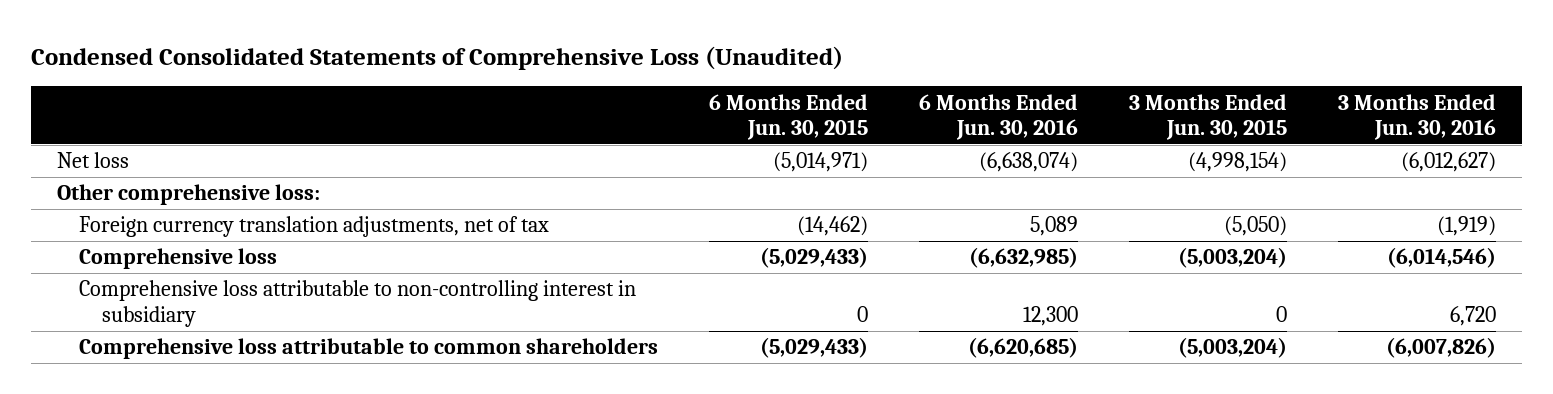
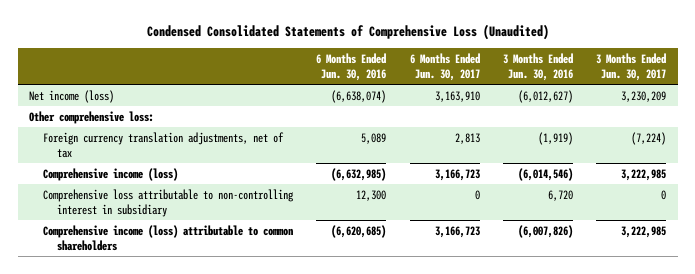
[709,93,869,141] 6 Months Ended Jun. 30, 2015 -> none
[1129,93,1288,141] 3 Months Ended Jun. 30, 2015 -> none
none -> [409,52,480,81] 6 Months Ended Jun. 30, 2017
none -> [595,52,666,81] 3 Months Ended Jun. 30, 2017
[56,152,129,169] Net loss -> [29,89,115,103] Net income (loss)
[79,248,278,270] Comprehensive loss -> [43,167,179,181] Comprehensive income (loss)
[79,338,659,360] Comprehensive loss attributable to common shareholders -> [43,224,294,251] Comprehensive income (loss) attributable to common shareholders

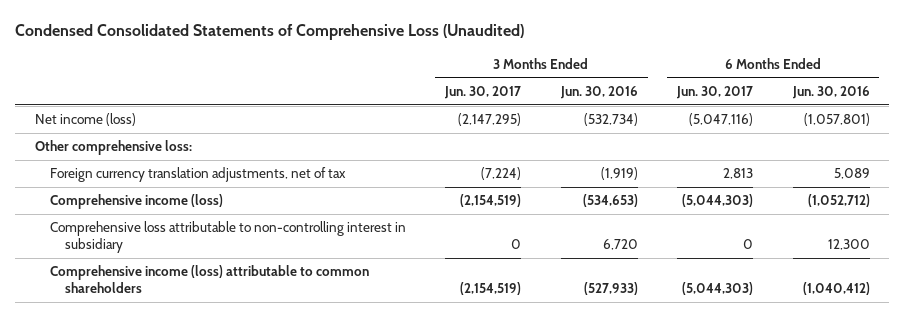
[331,89,387,103] (6,638,074) -> [803,113,870,127] (1,057,801)
[434,90,480,102] 3,163,910 -> [689,113,754,127] (5,047,116)
[517,89,573,103] (6,012,627) -> [583,113,638,127] (532,734)
[620,90,666,102] 3,230,209 -> [458,113,522,127] (2,147,295)
[331,167,387,181] (6,632,985) -> [807,194,870,208] (1,052,712)
[434,168,480,181] 3,166,723 -> [682,194,754,208] (5,044,303)
[517,167,573,181] (6,014,546) -> [582,194,638,208] (534,653)
[620,168,666,181] 3,222,985 -> [460,194,522,208] (2,154,519)
[331,224,387,238] (6,620,685) -> [802,282,870,296] (1,040,412)
[434,225,480,238] 3,166,723 -> [682,282,754,296] (5,044,303)
[517,224,573,238] (6,007,826) -> [583,282,638,296] (527,933)
[620,225,666,238] 3,222,985 -> [460,282,522,296] (2,154,519)

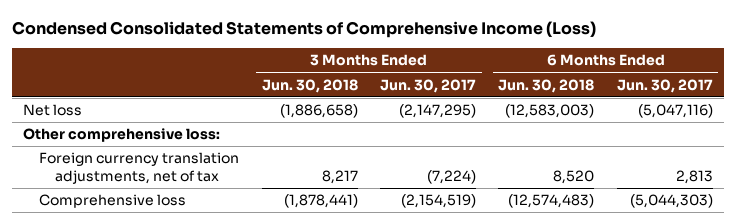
[15,24,525,41] Condensed Consolidated Statements of Comprehensive Loss (Unaudited) -> [12,20,597,38] Condensed Consolidated Statements of Comprehensive Income (Loss)
[559,85,638,99] Jun. 30, 2016 -> none
[791,85,870,99] Jun. 30, 2016 -> none
none -> [261,78,358,93] Jun. 30, 2018
none -> [498,78,595,93] Jun. 30, 2018
[34,113,136,127] Net income (loss) -> [23,104,83,117] Net loss
[49,221,406,254] Comprehensive loss attributable to non-controlling interest in subsidiary -> none
[49,265,369,294] Comprehensive income (loss) attributable to common shareholders -> none
[49,194,223,210] Comprehensive income (loss) -> [39,194,187,209] Comprehensive loss

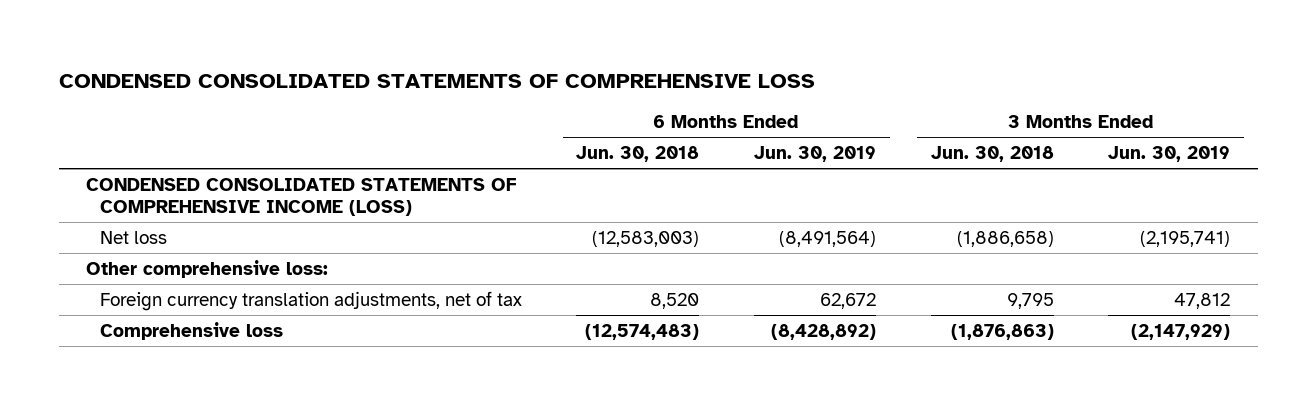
[12,20,597,38] Condensed Consolidated Statements of Comprehensive Income (Loss) -> [58,73,815,88] CONDENSED CONSOLIDATED STATEMENTS OF COMPREHENSIVE LOSS
[380,78,477,93] Jun. 30, 2017 -> none
[616,78,713,93] Jun. 30, 2017 -> none
none -> [754,145,877,162] Jun. 30, 2019
none -> [1108,145,1231,162] Jun. 30, 2019
none -> [85,177,516,217] CONDENSED CONSOLIDATED STATEMENTS OF COMPREHENSIVE INCOME (LOSS)
[321,169,358,184] 8,217 -> [1006,292,1054,309] 9,795
[283,194,358,209] (1,878,441) -> [950,323,1054,340] (1,876,863)

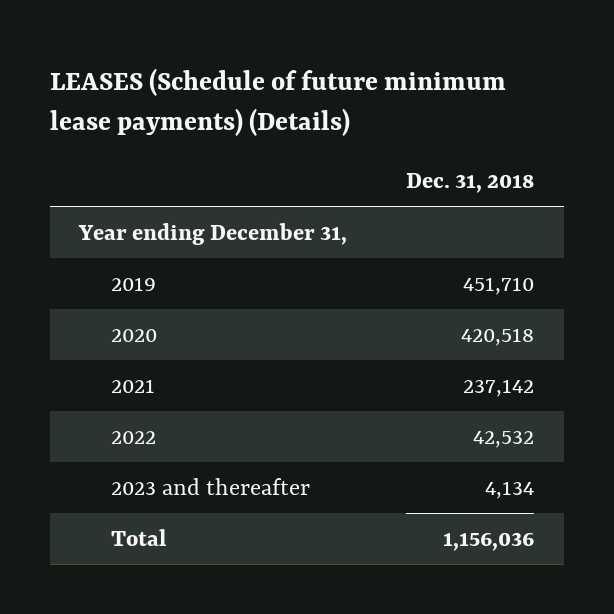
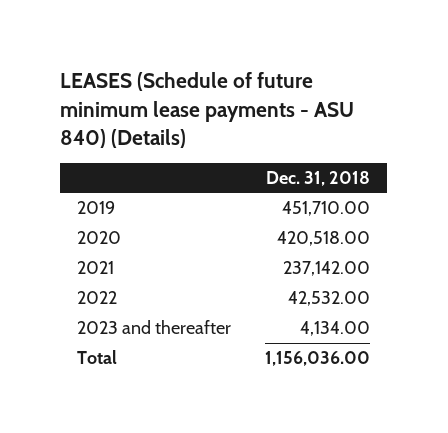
[49,67,506,136] LEASES (Schedule of future minimum lease payments) (Details) -> [60,72,355,148] LEASES (Schedule of future minimum lease payments - ASU 840) (Details)
[78,222,348,245] Year ending December 31, -> none
[463,276,535,295] 451,710 -> [282,201,371,217] 451,710.00
[461,327,535,346] 420,518 -> [277,231,371,247] 420,518.00
[463,378,535,397] 237,142 -> [283,261,371,277] 237,142.00
[473,430,535,448] 42,532 -> [288,291,371,307] 42,532.00
[485,480,535,499] 4,134 -> [300,321,371,337] 4,134.00
[443,531,535,551] 1,156,036 -> [265,351,371,367] 1,156,036.00

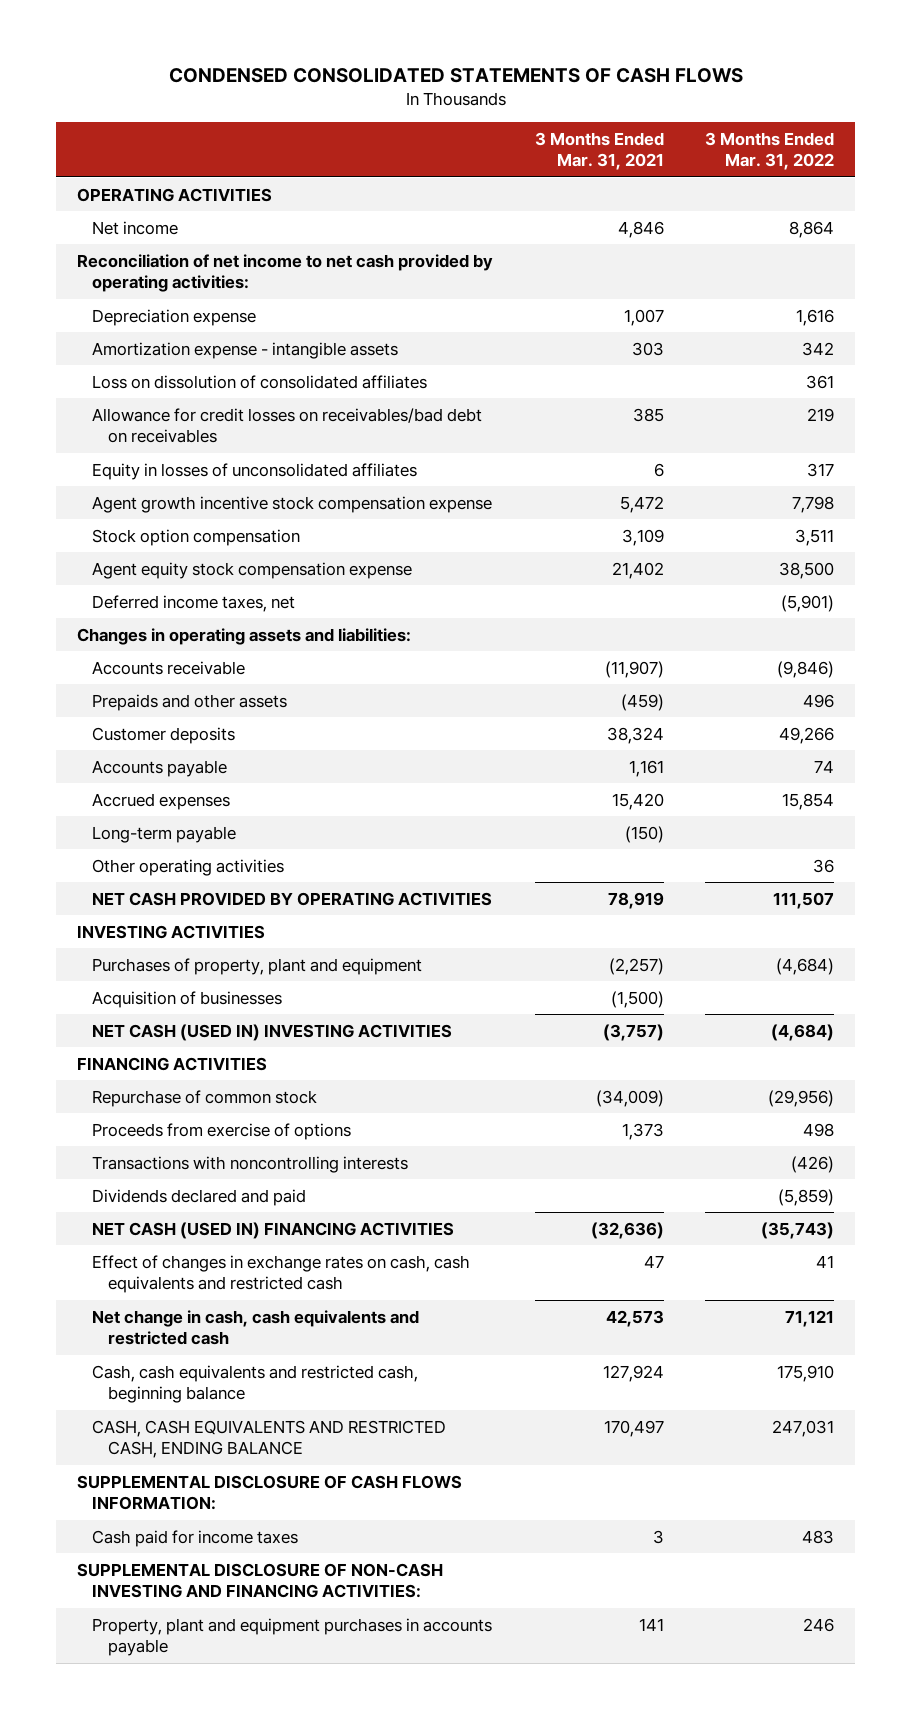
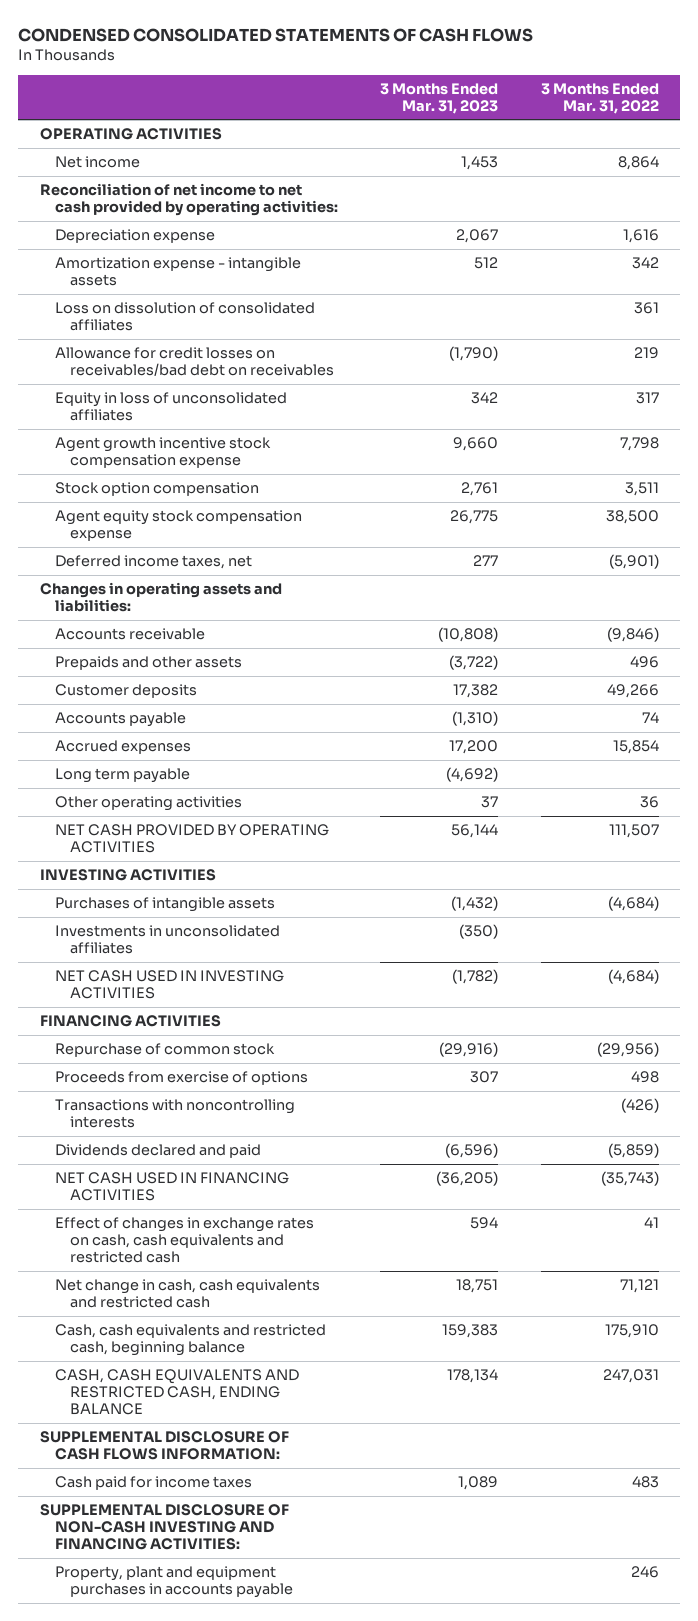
[534,131,664,171] 3 Months Ended Mar. 31, 2021 -> none
none -> [380,82,499,114] 3 Months Ended Mar. 31, 2023
[92,462,418,480] Equity in losses of unconsolidated affiliates -> [54,392,287,422] Equity in loss of unconsolidated affiliates
[92,825,237,843] Long-term payable -> [54,768,190,784] Long term payable
[92,990,283,1008] Acquisition of businesses -> none
[92,957,423,975] Purchases of property, plant and equipment -> [54,897,275,913] Purchases of intangible assets
none -> [54,925,280,955] Investments in unconsolidated affiliates
[92,1023,453,1041] NET CASH (USED IN) INVESTING ACTIVITIES -> [54,970,284,1000] NET CASH USED IN INVESTING ACTIVITIES
[92,1221,455,1239] NET CASH (USED IN) FINANCING ACTIVITIES -> [54,1172,289,1202] NET CASH USED IN FINANCING ACTIVITIES

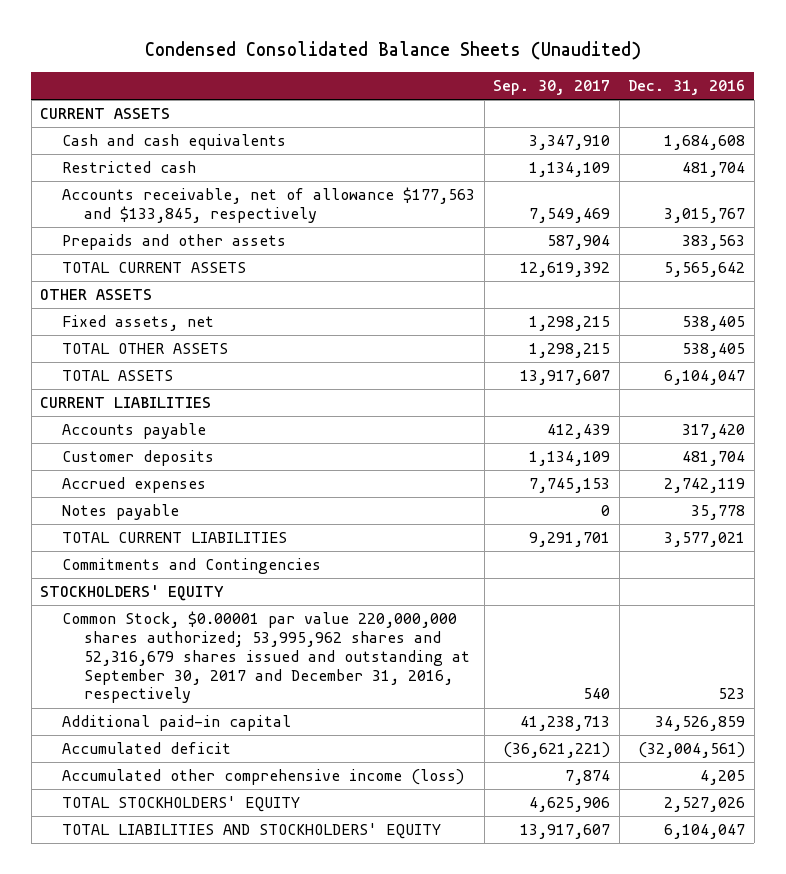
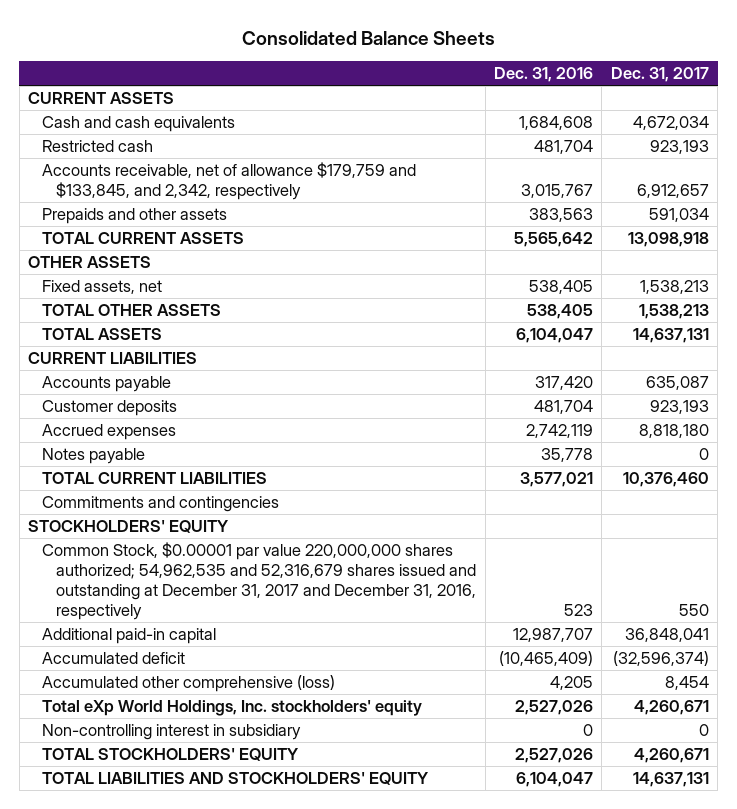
[144,40,641,60] Condensed Consolidated Balance Sheets (Unaudited) -> [241,30,495,45] Consolidated Balance Sheets
[493,80,611,96] Sep. 30, 2017 -> none
none -> [610,67,709,83] Dec. 31, 2017
[62,187,476,224] Accounts receivable, net of allowance $177,563 and $133,845, respectively -> [42,161,417,200] Accounts receivable, net of allowance $179,759 and $133,845, and 2,342, respectively
[62,558,322,575] Commitments and Contingencies -> [42,495,280,512] Commitments and contingencies
[62,611,471,704] Common Stock, $0.00001 par value 220,000,000 shares authorized; 53,995,962 shares and 52,316,679 shares issued and outstanding at September 30, 2017 and December 31, 2016, respectively -> [42,541,477,620] Common Stock, $0.00001 par value 220,000,000 shares authorized; 54,962,535 and 52,316,679 shares issued and outstanding at December 31, 2017 and December 31, 2016, respectively
[655,716,746,732] 34,526,859 -> [513,627,594,642] 12,987,707
[638,742,746,759] (32,004,561) -> [499,650,594,666] (10,465,409)
[62,769,465,786] Accumulated other comprehensive income (loss) -> [42,674,336,692] Accumulated other comprehensive (loss)
none -> [42,699,423,716] Total eXp World Holdings, Inc. stockholders' equity
none -> [42,723,302,740] Non-controlling interest in subsidiary

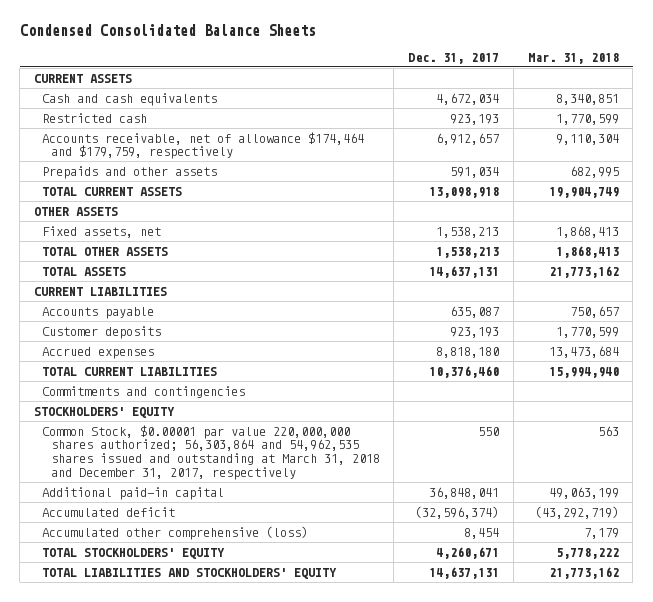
[241,30,495,45] Consolidated Balance Sheets -> [19,24,316,37] Condensed Consolidated Balance Sheets
[494,67,594,83] Dec. 31, 2016 -> none
none -> [527,52,619,64] Mar. 31, 2018
[42,161,417,200] Accounts receivable, net of allowance $179,759 and $133,845, and 2,342, respectively -> [42,131,365,160] Accounts receivable, net of allowance $174,464 and $179,759, respectively
[42,447,146,464] Notes payable -> none
[42,541,477,620] Common Stock, $0.00001 par value 220,000,000 shares authorized; 54,962,535 and 52,316,679 shares issued and outstanding at December 31, 2017 and December 31, 2016, respectively -> [42,424,380,480] Common Stock, $0.00001 par value 220,000,000 shares authorized; 56,303,864 and 54,962,535 shares issued and outstanding at March 31, 2018 and December 31, 2017, respectively
[42,699,423,716] Total eXp World Holdings, Inc. stockholders' equity -> none
[42,723,302,740] Non-controlling interest in subsidiary -> none

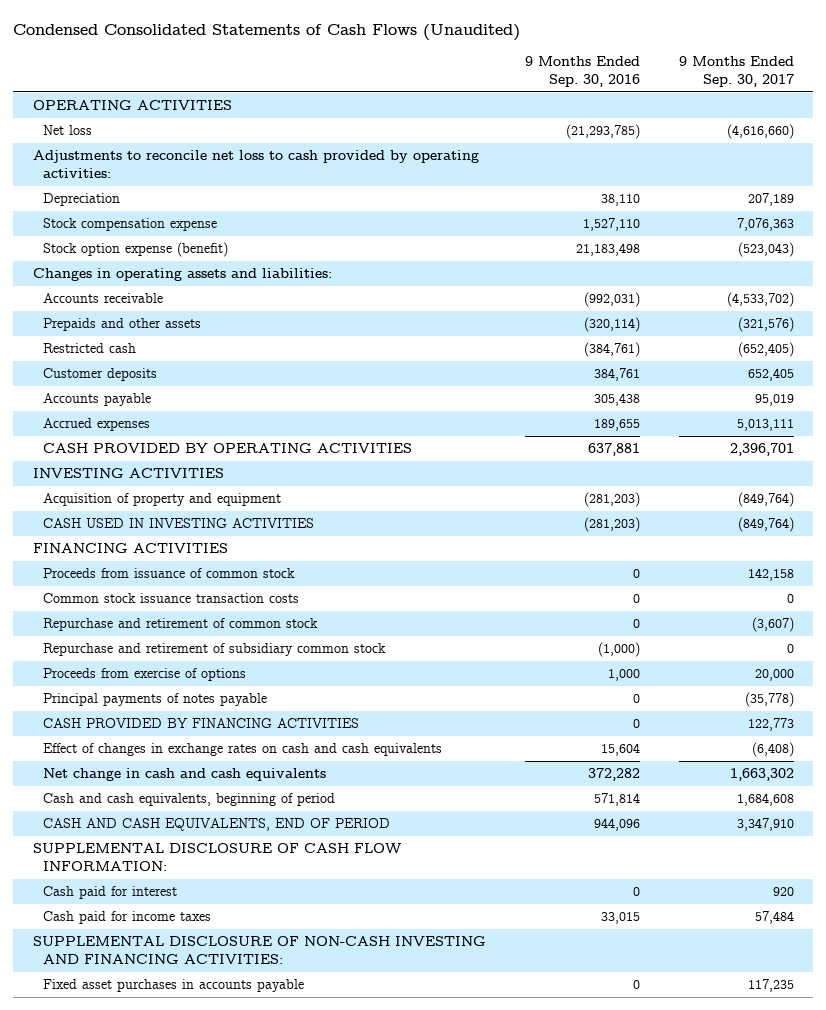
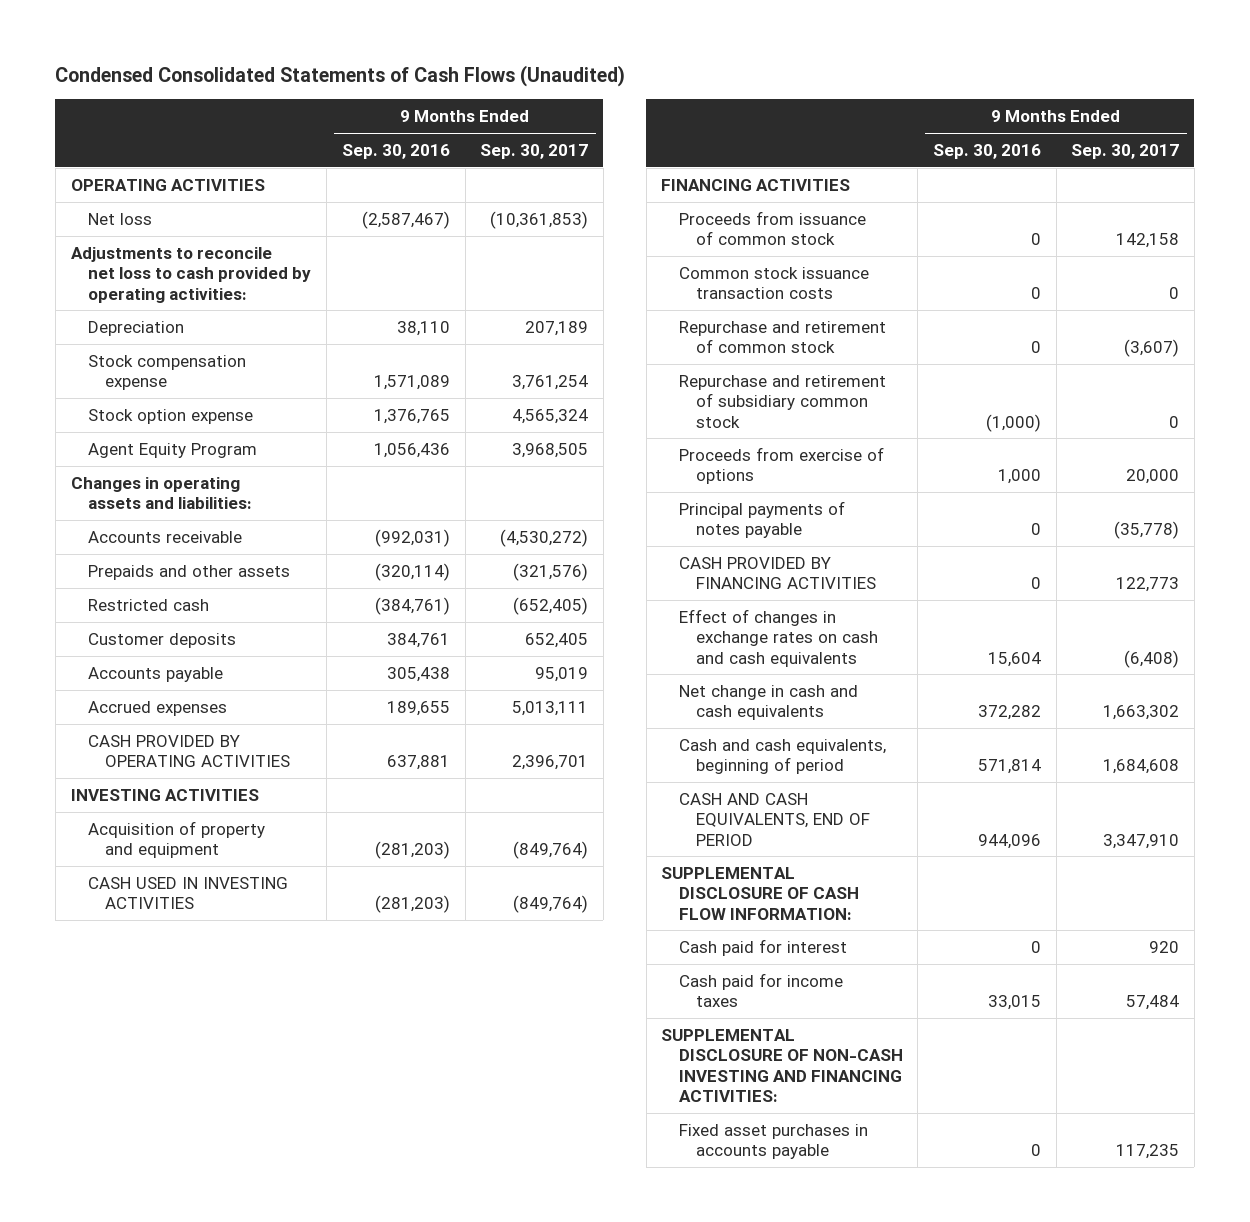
[565,124,640,140] (21,293,785) -> [361,211,450,230] (2,587,467)
[726,124,794,140] (4,616,660) -> [490,211,589,230] (10,361,853)
[582,218,640,232] 1,527,110 -> [373,375,450,391] 1,571,089
[736,218,794,232] 7,076,363 -> [512,375,589,391] 3,761,254
[43,242,229,258] Stock option expense (benefit) -> [87,409,253,425] Stock option expense
[575,243,640,257] 21,183,498 -> [373,409,450,425] 1,376,765
[737,242,794,258] (523,043) -> [512,409,589,425] 4,565,324
none -> [87,443,257,459] Agent Equity Program
[726,292,794,308] (4,533,702) -> [500,529,589,548] (4,530,272)

